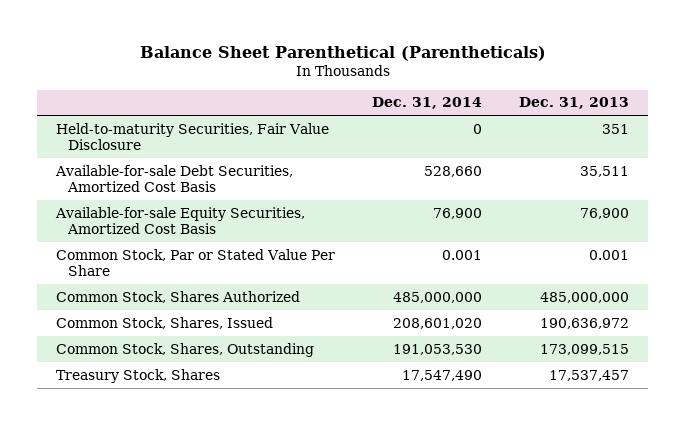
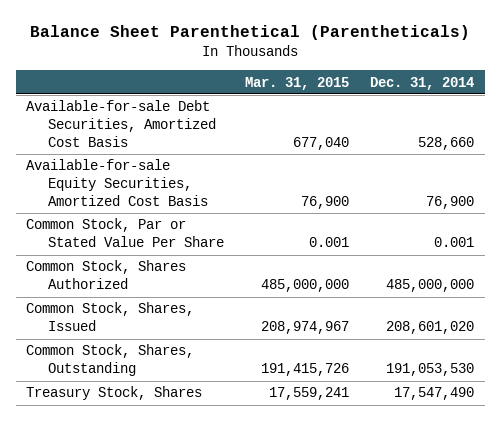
[519,97,630,110] Dec. 31, 2013 -> none
none -> [245,76,350,90] Mar. 31, 2015
[55,122,329,150] Held-to-maturity Securities, Fair Value Disclosure -> none

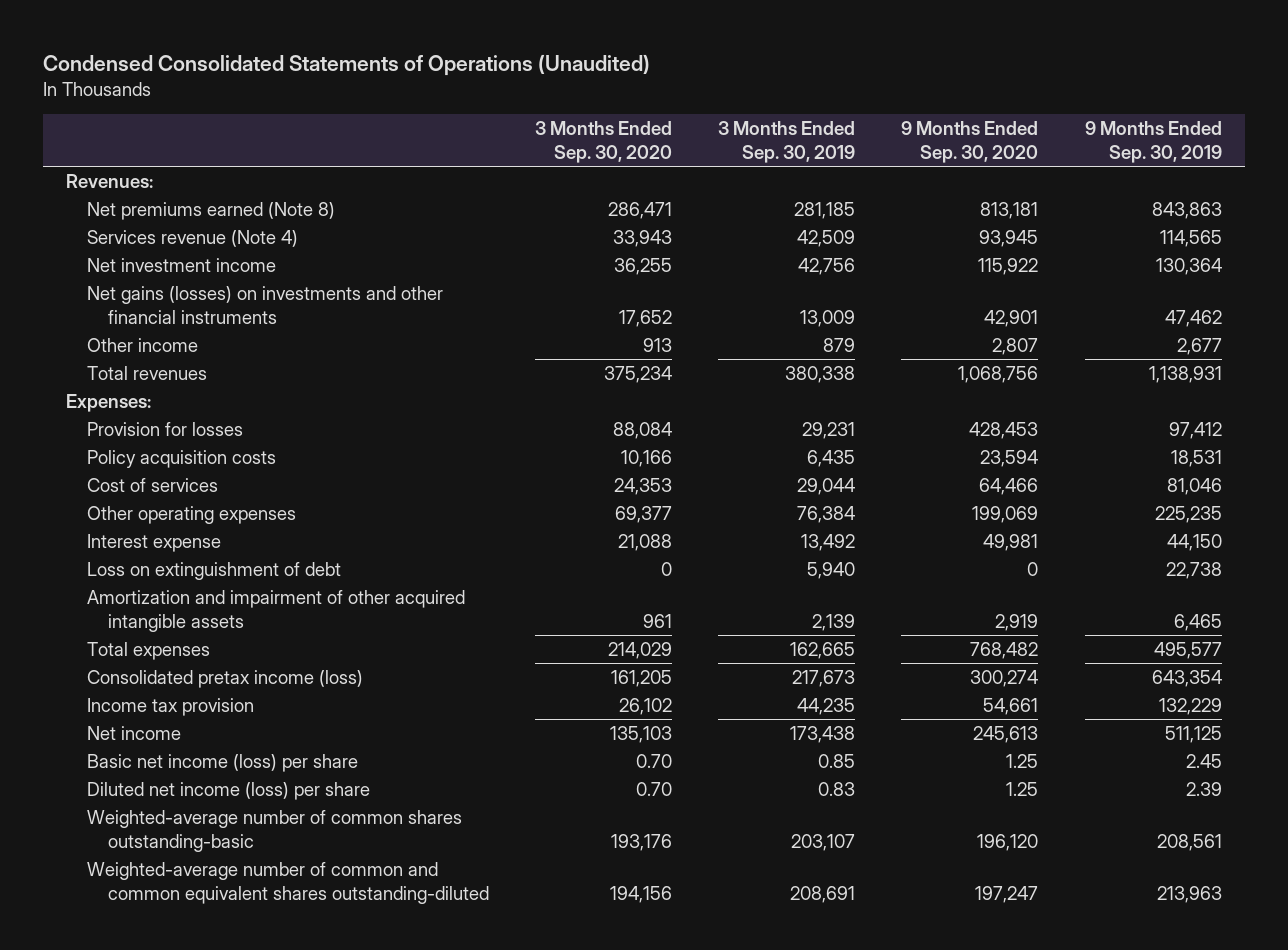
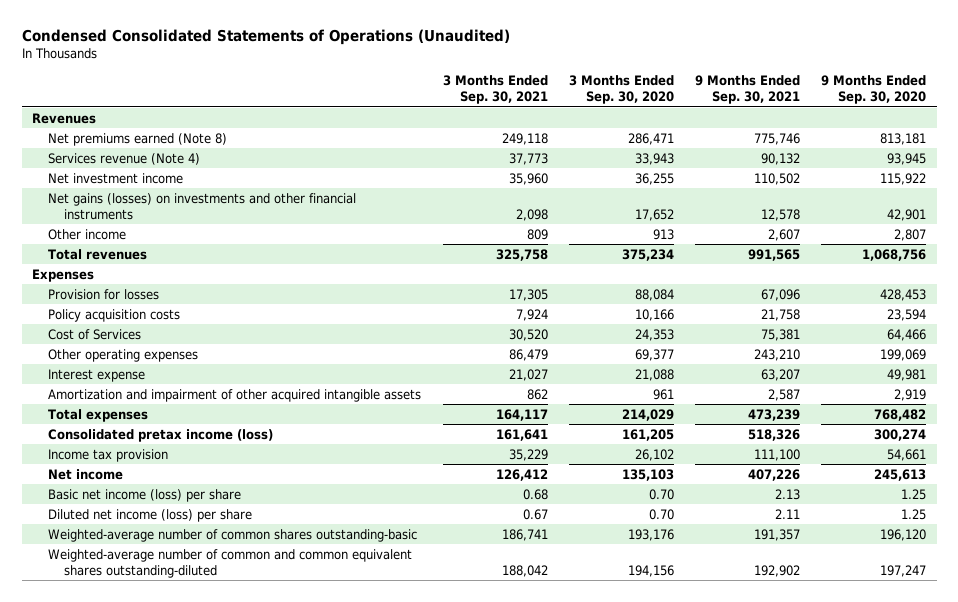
[718,121,856,163] 3 Months Ended Sep. 30, 2019 -> none
[1084,121,1222,163] 9 Months Ended Sep. 30, 2019 -> none
none -> [442,75,548,105] 3 Months Ended Sep. 30, 2021
none -> [694,75,800,105] 9 Months Ended Sep. 30, 2021
[66,173,154,188] Revenues: -> [32,112,97,124] Revenues
[66,393,152,412] Expenses: -> [32,268,95,282] Expenses
[86,477,218,492] Cost of services -> [48,328,142,340] Cost of Services
[86,561,341,580] Loss on extinguishment of debt -> none

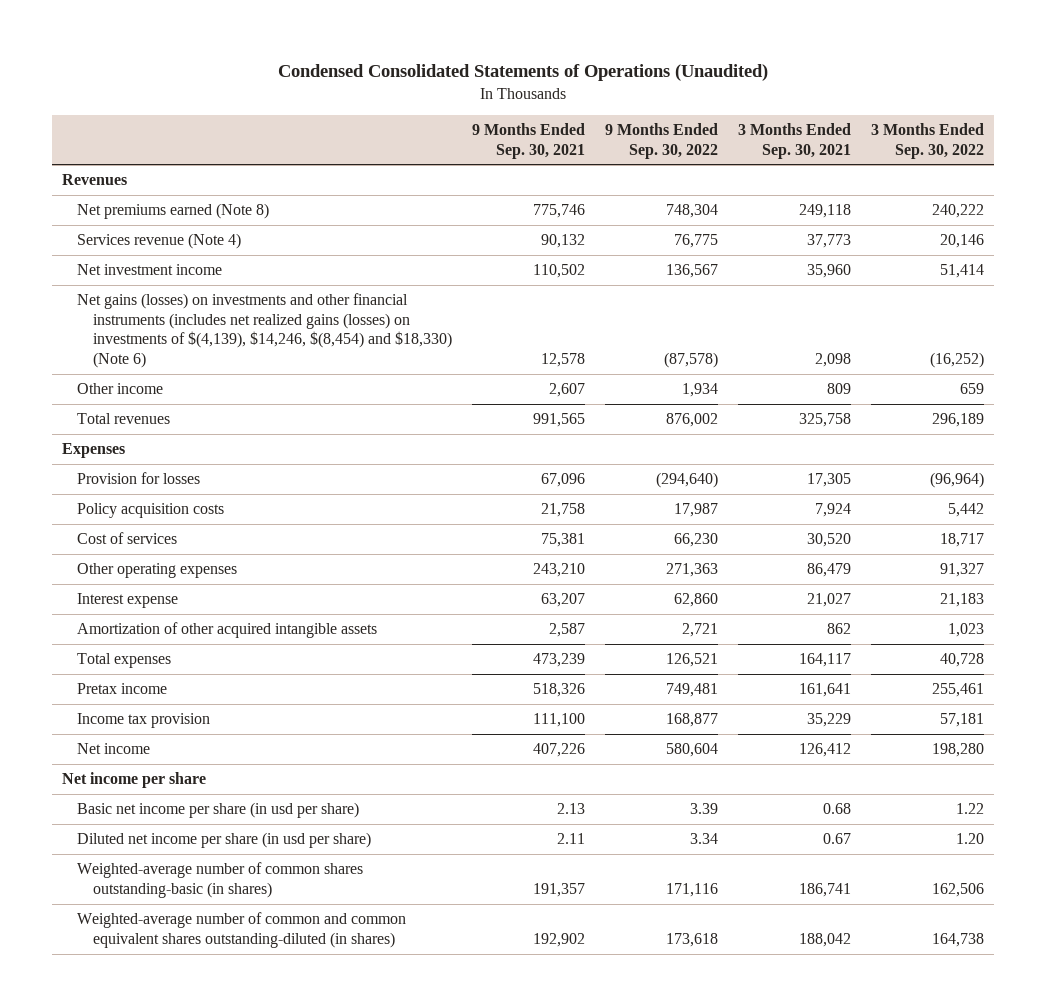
[568,75,674,105] 3 Months Ended Sep. 30, 2020 -> none
[820,75,926,105] 9 Months Ended Sep. 30, 2020 -> none
none -> [604,122,718,159] 9 Months Ended Sep. 30, 2022
none -> [871,122,985,159] 3 Months Ended Sep. 30, 2022
[48,192,357,220] Net gains (losses) on investments and other financial instruments -> [77,293,452,369] Net gains (losses) on investments and other financial instruments (includes net realized gains (losses) on investments of $(4,139), $14,246, $(8,454) and $18,330) (Note 6)
[48,328,142,340] Cost of Services -> [77,532,178,545] Cost of services
[48,388,422,402] Amortization and impairment of other acquired intangible assets -> [77,622,378,639] Amortization of other acquired intangible assets
[48,428,274,442] Consolidated pretax income (loss) -> [77,683,168,695] Pretax income
none -> [61,772,206,789] Net income per share
[48,488,242,502] Basic net income (loss) per share -> [77,802,360,819] Basic net income per share (in usd per share)
[48,508,253,522] Diluted net income (loss) per share -> [77,832,372,849] Diluted net income per share (in usd per share)
[48,528,418,542] Weighted-average number of common shares outstanding-basic -> [77,862,364,898] Weighted-average number of common shares outstanding-basic (in shares)
[48,548,413,578] Weighted-average number of common and common equivalent shares outstanding-diluted -> [77,912,407,948] Weighted-average number of common and common equivalent shares outstanding-diluted (in shares)

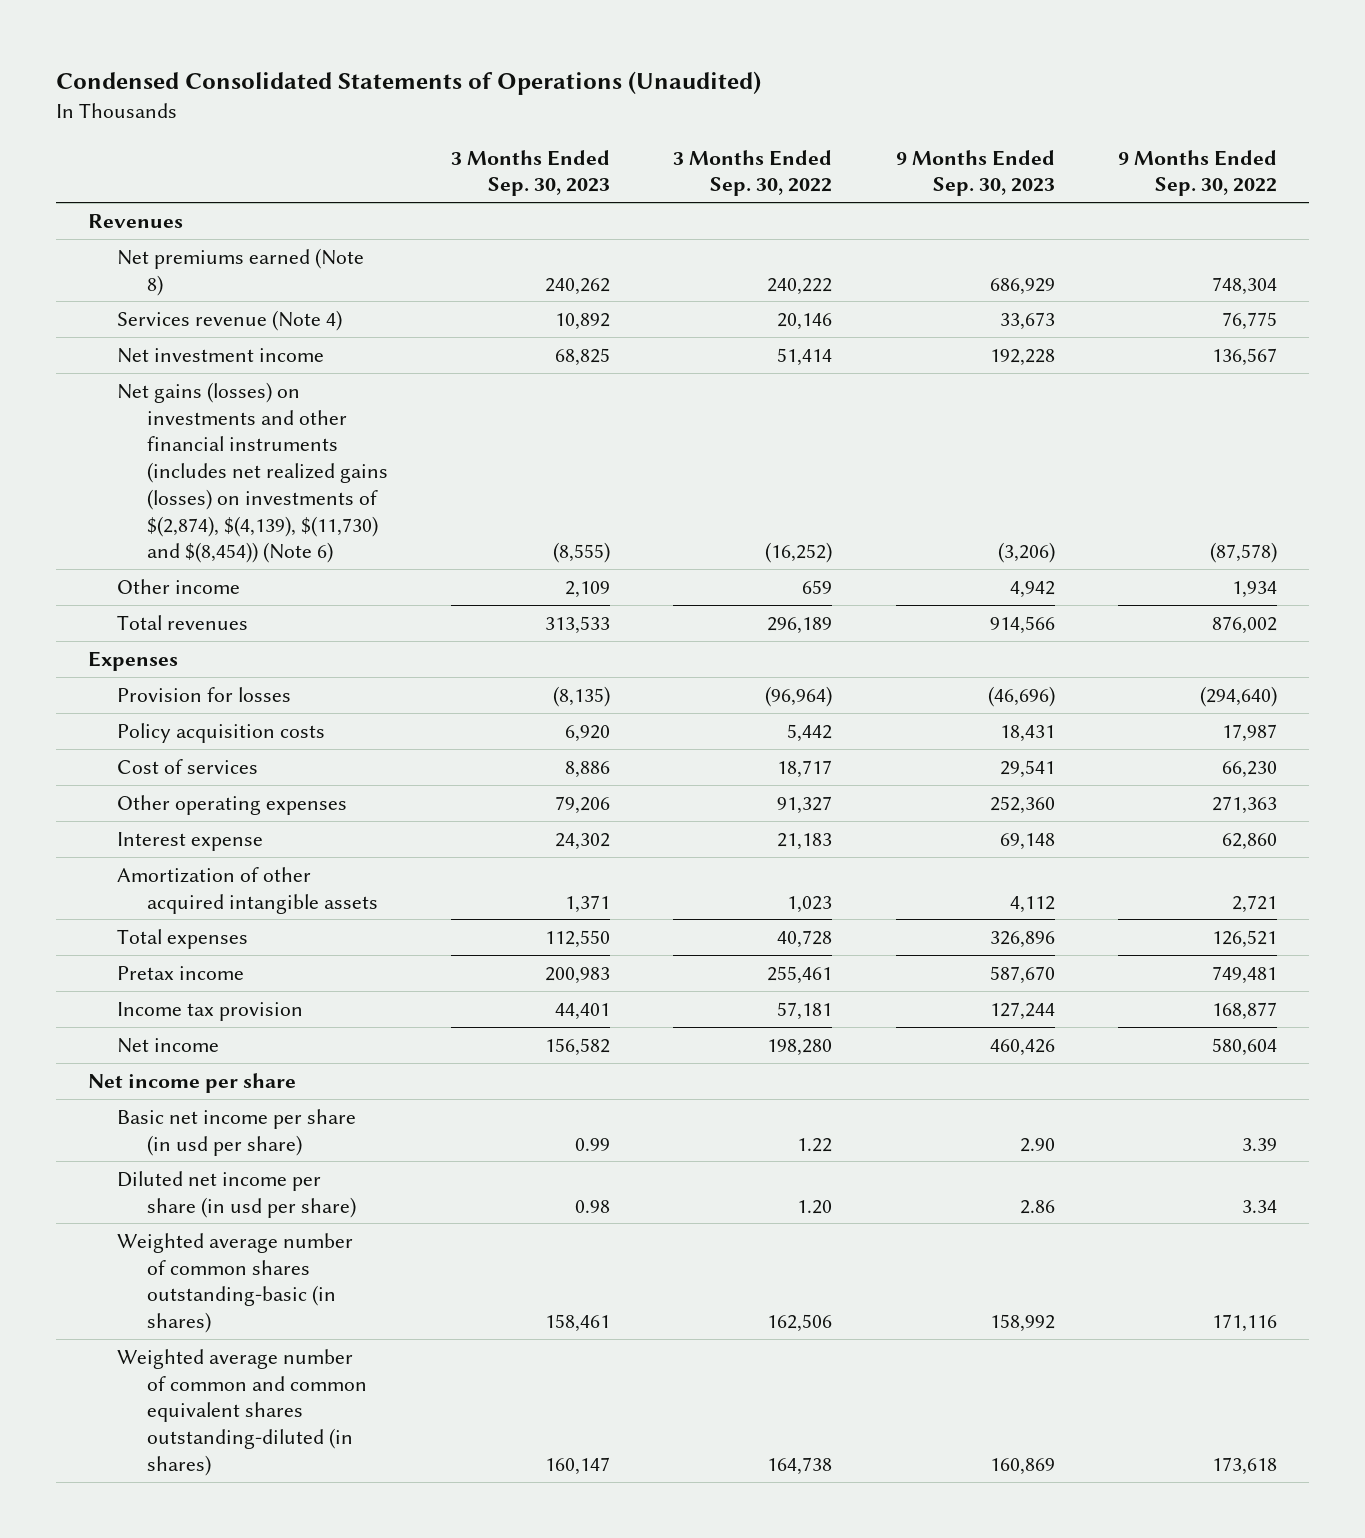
[471,122,585,159] 9 Months Ended Sep. 30, 2021 -> none
[738,122,852,159] 3 Months Ended Sep. 30, 2021 -> none
none -> [450,149,610,197] 3 Months Ended Sep. 30, 2023
none -> [895,149,1055,197] 9 Months Ended Sep. 30, 2023
[77,293,452,369] Net gains (losses) on investments and other financial instruments (includes net realized gains (losses) on investments of $(4,139), $14,246, $(8,454) and $18,330) (Note 6) -> [117,381,388,564] Net gains (losses) on investments and other financial instruments (includes net realized gains (losses) on investments of $(2,874), $(4,139), $(11,730) and $(8,454)) (Note 6)
[77,862,364,898] Weighted-average number of common shares outstanding-basic (in shares) -> [117,1232,354,1334] Weighted average number of common shares outstanding-basic (in shares)
[77,912,407,948] Weighted-average number of common and common equivalent shares outstanding-diluted (in shares) -> [117,1348,367,1476] Weighted average number of common and common equivalent shares outstanding-diluted (in shares)

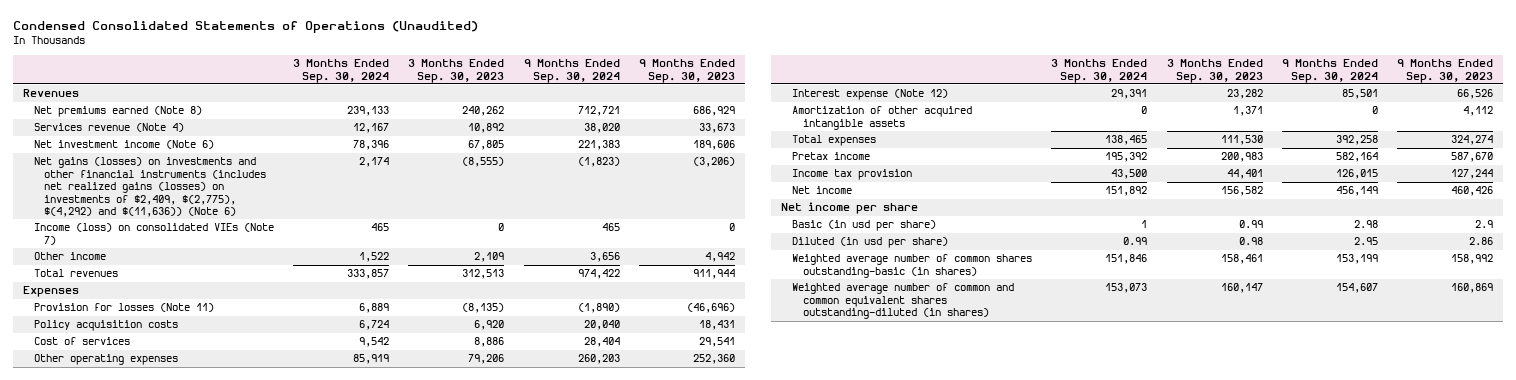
[673,149,833,197] 3 Months Ended Sep. 30, 2022 -> none
[1117,149,1277,197] 9 Months Ended Sep. 30, 2022 -> none
none -> [292,59,389,83] 3 Months Ended Sep. 30, 2024
none -> [523,59,620,83] 9 Months Ended Sep. 30, 2024
[117,347,325,363] Net investment income -> [33,140,214,150] Net investment income (Note 6)
[554,347,610,366] 68,825 -> [468,140,505,151] 67,805
[989,348,1055,366] 192,228 -> [693,140,736,151] 189,606
[117,381,388,564] Net gains (losses) on investments and other financial instruments (includes net realized gains (losses) on investments of $(2,874), $(4,139), $(11,730) and $(8,454)) (Note 6) -> [33,157,267,218] Net gains (losses) on investments and other financial instruments (includes net realized gains (losses) on investments of $2,409, $(2,775), $(4,292) and $(11,636)) (Note 6)
none -> [33,223,274,245] Income (loss) on consolidated VIEs (Note 7)
[544,615,610,634] 313,533 -> [462,269,505,280] 312,513
[989,615,1055,634] 914,566 -> [693,269,736,280] 911,944
[117,686,292,702] Provision for losses -> [33,303,214,313] Provision for losses (Note 11)
[117,831,264,851] Interest expense -> [791,89,948,101] Interest expense (Note 12)
[554,832,610,850] 24,302 -> [1226,89,1263,100] 23,282
[999,832,1055,850] 69,148 -> [1457,89,1494,100] 66,526
[544,929,610,948] 112,550 -> [1220,135,1263,146] 111,530
[989,930,1055,948] 326,896 -> [1451,135,1494,146] 324,274
[117,1108,357,1156] Basic net income per share (in usd per share) -> [791,220,936,232] Basic (in usd per share)
[1019,1137,1055,1152] 2.90 -> [1475,220,1494,229] 2.9
[117,1170,356,1218] Diluted net income per share (in usd per share) -> [791,237,948,249] Diluted (in usd per share)

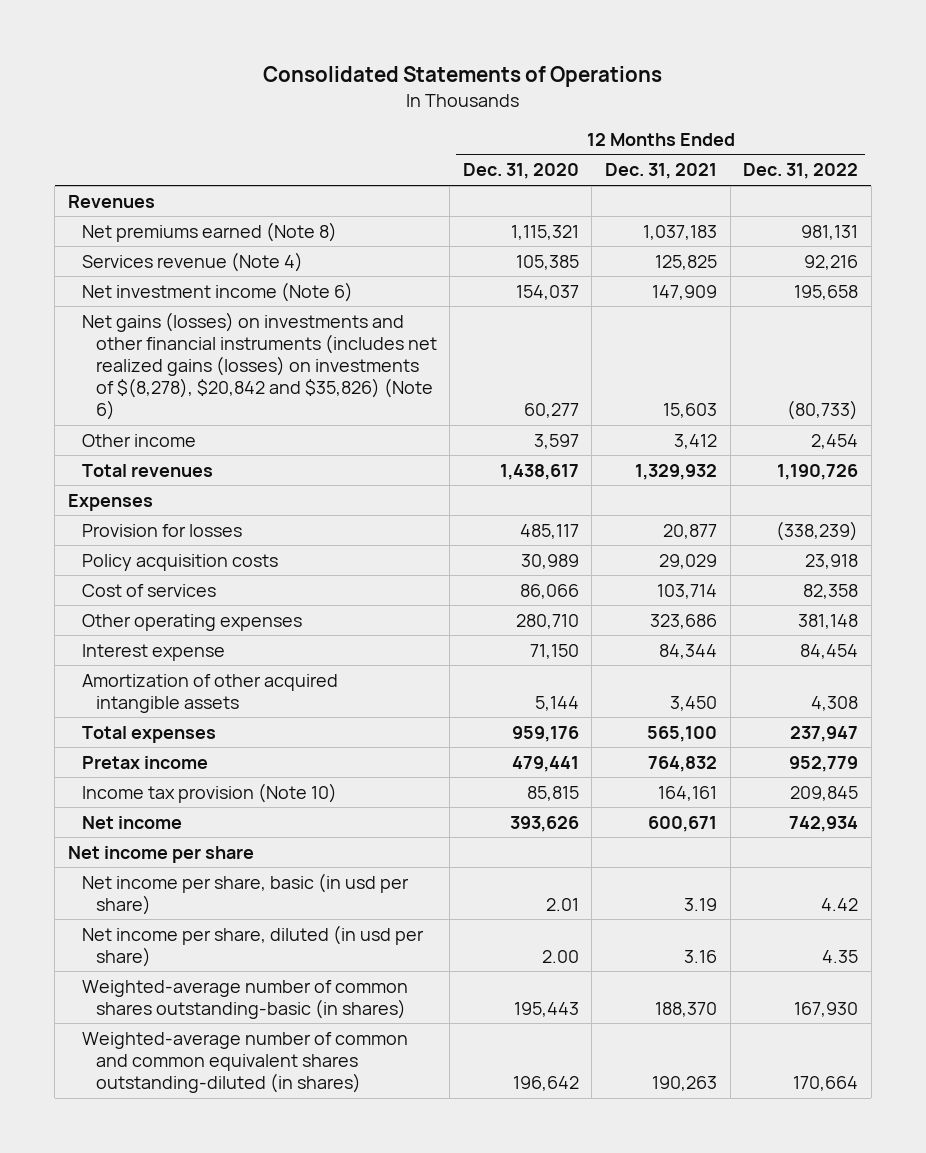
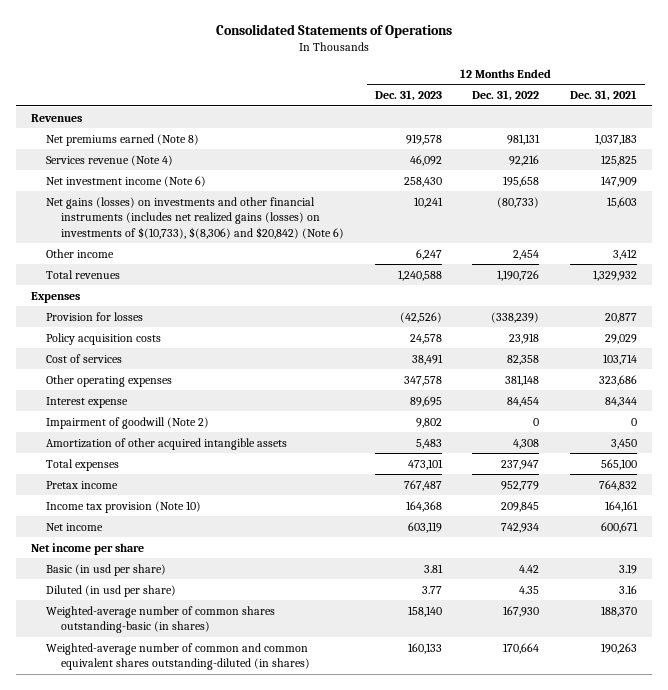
[462,163,579,180] Dec. 31, 2020 -> none
none -> [374,90,442,102] Dec. 31, 2023
[81,311,437,421] Net gains (losses) on investments and other financial instruments (includes net realized gains (losses) on investments of $(8,278), $20,842 and $35,826) (Note 6) -> [46,196,344,240] Net gains (losses) on investments and other financial instruments (includes net realized gains (losses) on investments of $(10,733), $(8,306) and $20,842) (Note 6)
none -> [46,416,210,429] Impairment of goodwill (Note 2)
[81,872,409,915] Net income per share, basic (in usd per share) -> [46,563,167,576] Basic (in usd per share)
[81,924,424,967] Net income per share, diluted (in usd per share) -> [46,584,177,597] Diluted (in usd per share)

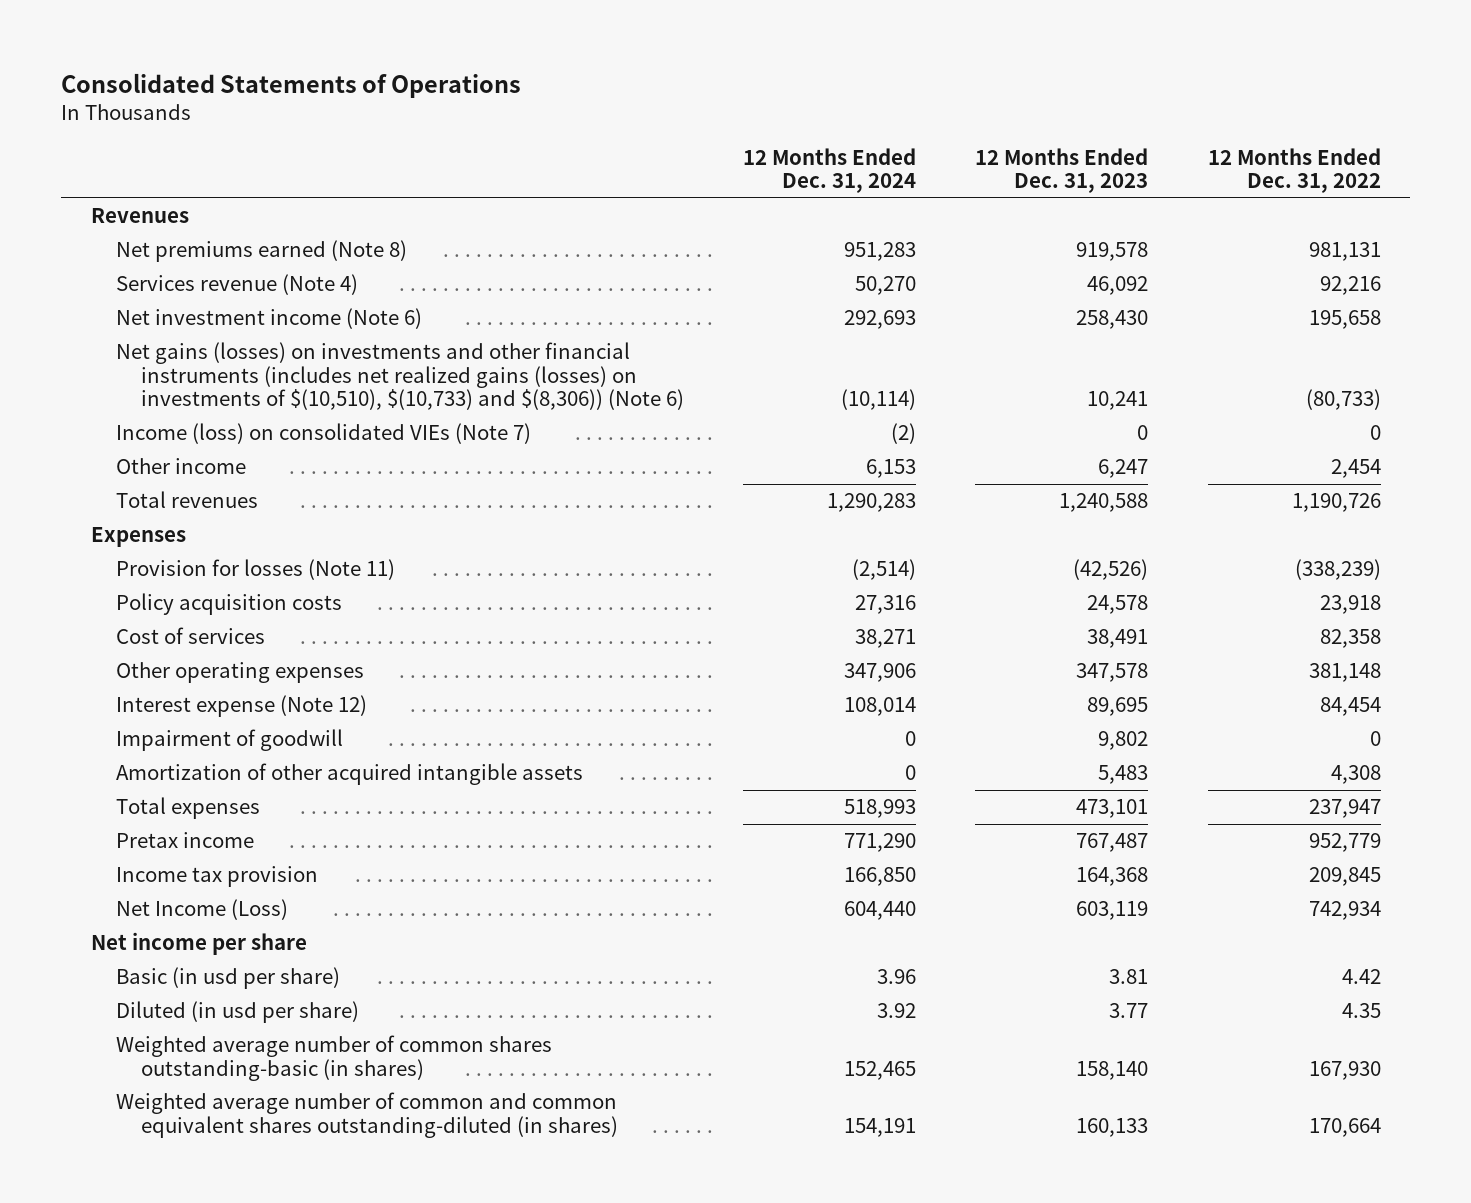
[569,90,637,102] Dec. 31, 2021 -> none
none -> [743,147,917,194] 12 Months Ended Dec. 31, 2024
[46,196,344,240] Net gains (losses) on investments and other financial instruments (includes net realized gains (losses) on investments of $(10,733), $(8,306) and $20,842) (Note 6) -> [115,342,684,411] Net gains (losses) on investments and other financial instruments (includes net realized gains (losses) on investments of $(10,510), $(10,733) and $(8,306)) (Note 6)
none -> [115,423,531,445] Income (loss) on consolidated VIEs (Note 7)
[46,311,144,321] Provision for losses -> [115,559,395,581] Provision for losses (Note 11)
[46,396,129,408] Interest expense -> [115,695,367,718] Interest expense (Note 12)
[46,416,210,429] Impairment of goodwill (Note 2) -> [115,729,343,752] Impairment of goodwill
[46,500,202,513] Income tax provision (Note 10) -> [115,866,318,888] Income tax provision
[46,522,104,531] Net income -> [115,899,288,921] Net Income (Loss)
[46,605,276,634] Weighted-average number of common shares outstanding-basic (in shares) -> [115,1035,552,1081] Weighted average number of common shares outstanding-basic (in shares)
[46,642,310,671] Weighted-average number of common and common equivalent shares outstanding-diluted (in shares) -> [115,1092,618,1138] Weighted average number of common and common equivalent shares outstanding-diluted (in shares)

